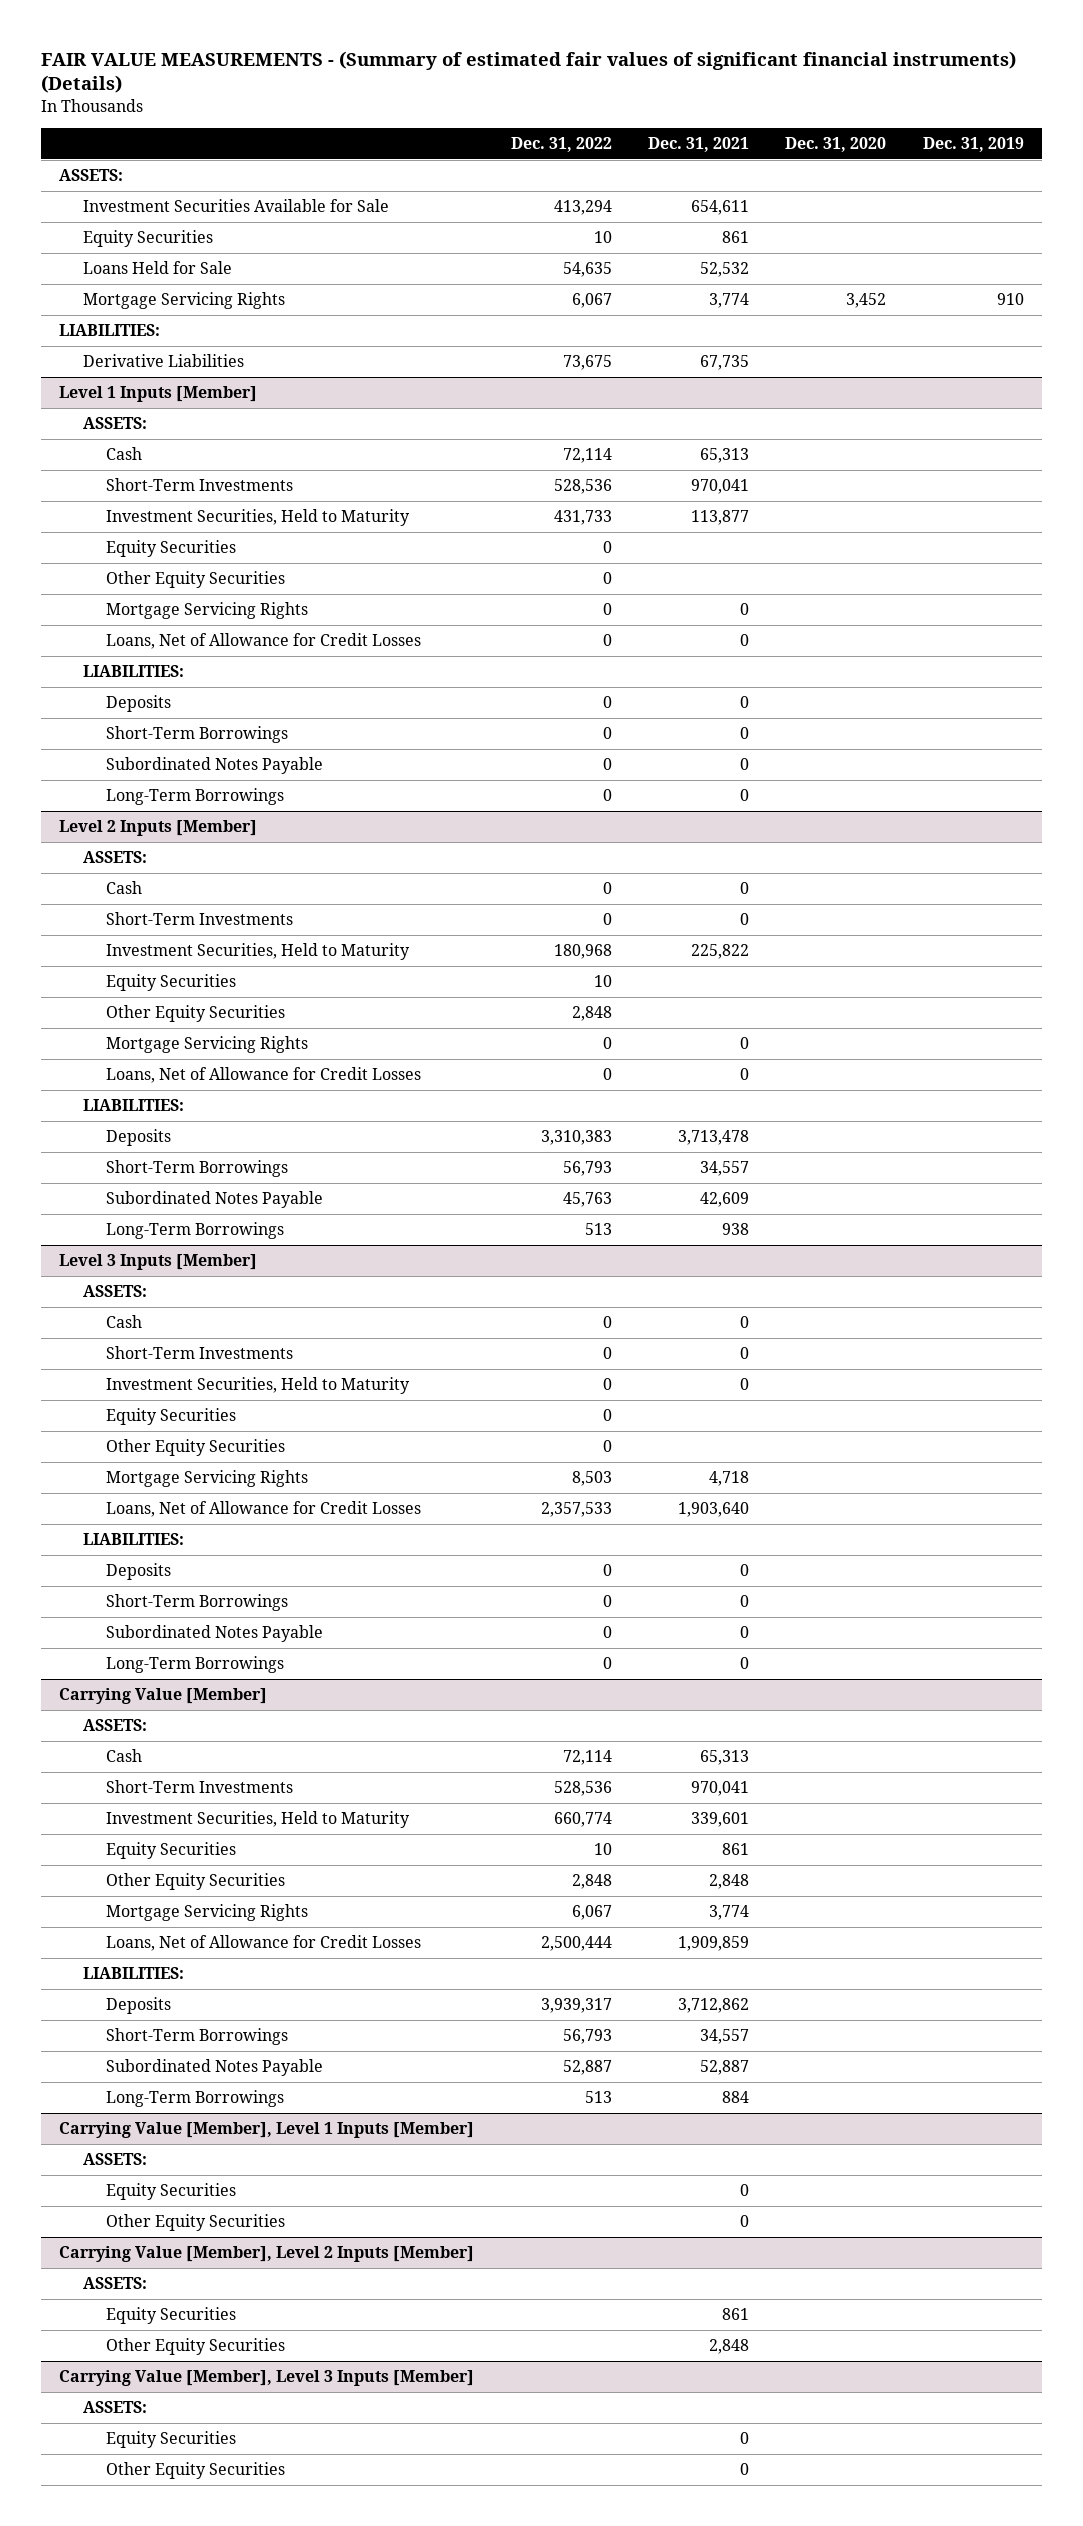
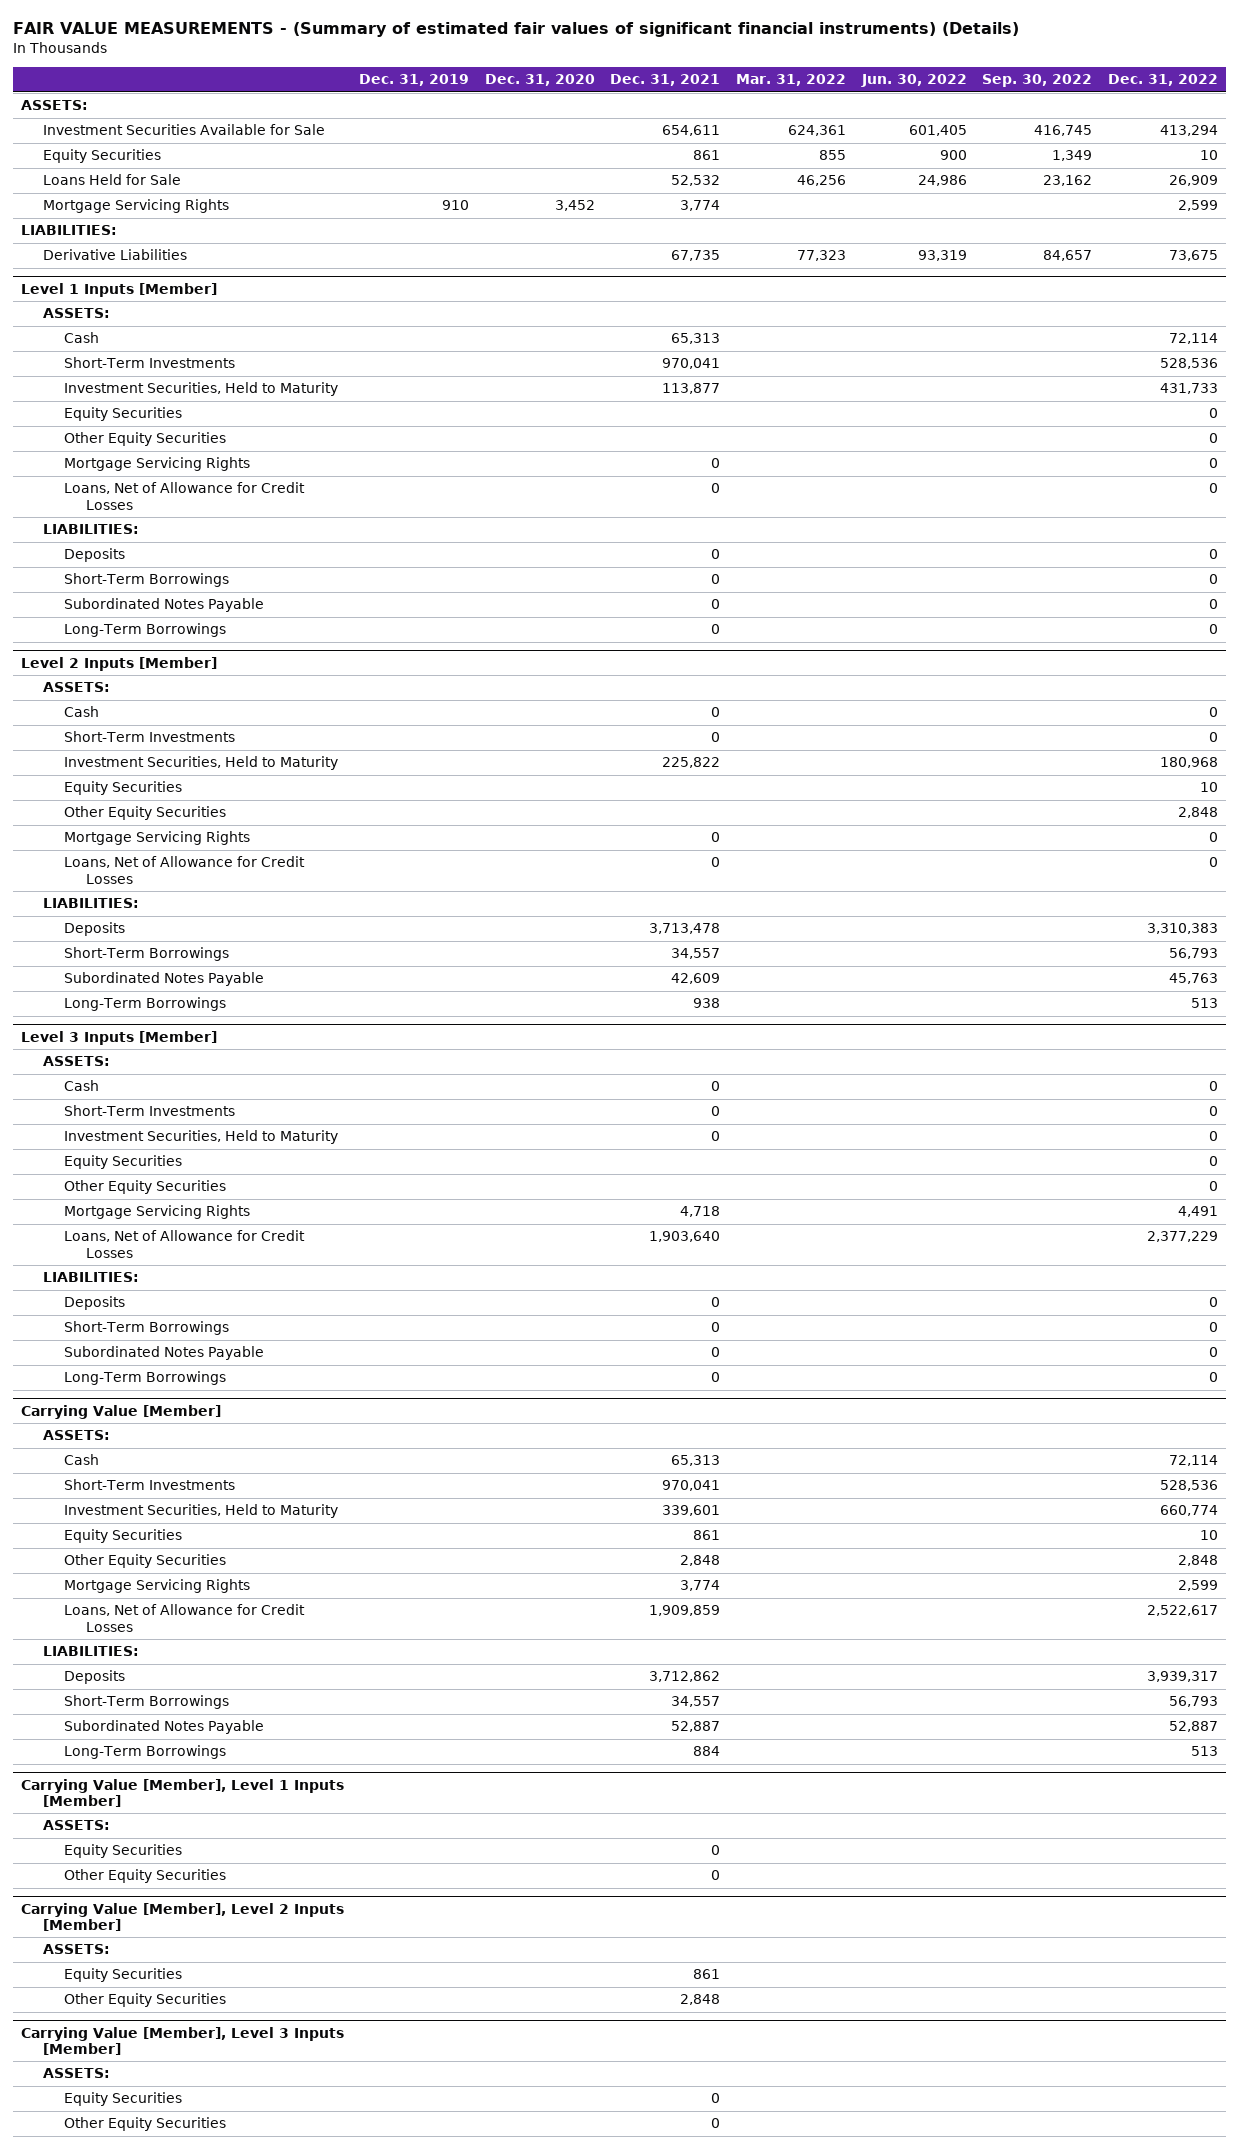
none -> [736,74,847,87] Mar. 31, 2022
none -> [860,74,967,88] Jun. 30, 2022
none -> [982,74,1093,88] Sep. 30, 2022
[562,262,612,278] 54,635 -> [1168,175,1218,187] 26,909
[571,293,612,309] 6,067 -> [1177,200,1218,212] 2,599
[571,1471,612,1487] 8,503 -> [1177,1206,1218,1218] 4,491
[540,1502,612,1518] 2,357,533 -> [1146,1231,1218,1243] 2,377,229
[571,1905,612,1921] 6,067 -> [1177,1580,1218,1592] 2,599
[540,1936,612,1952] 2,500,444 -> [1146,1605,1218,1617] 2,522,617

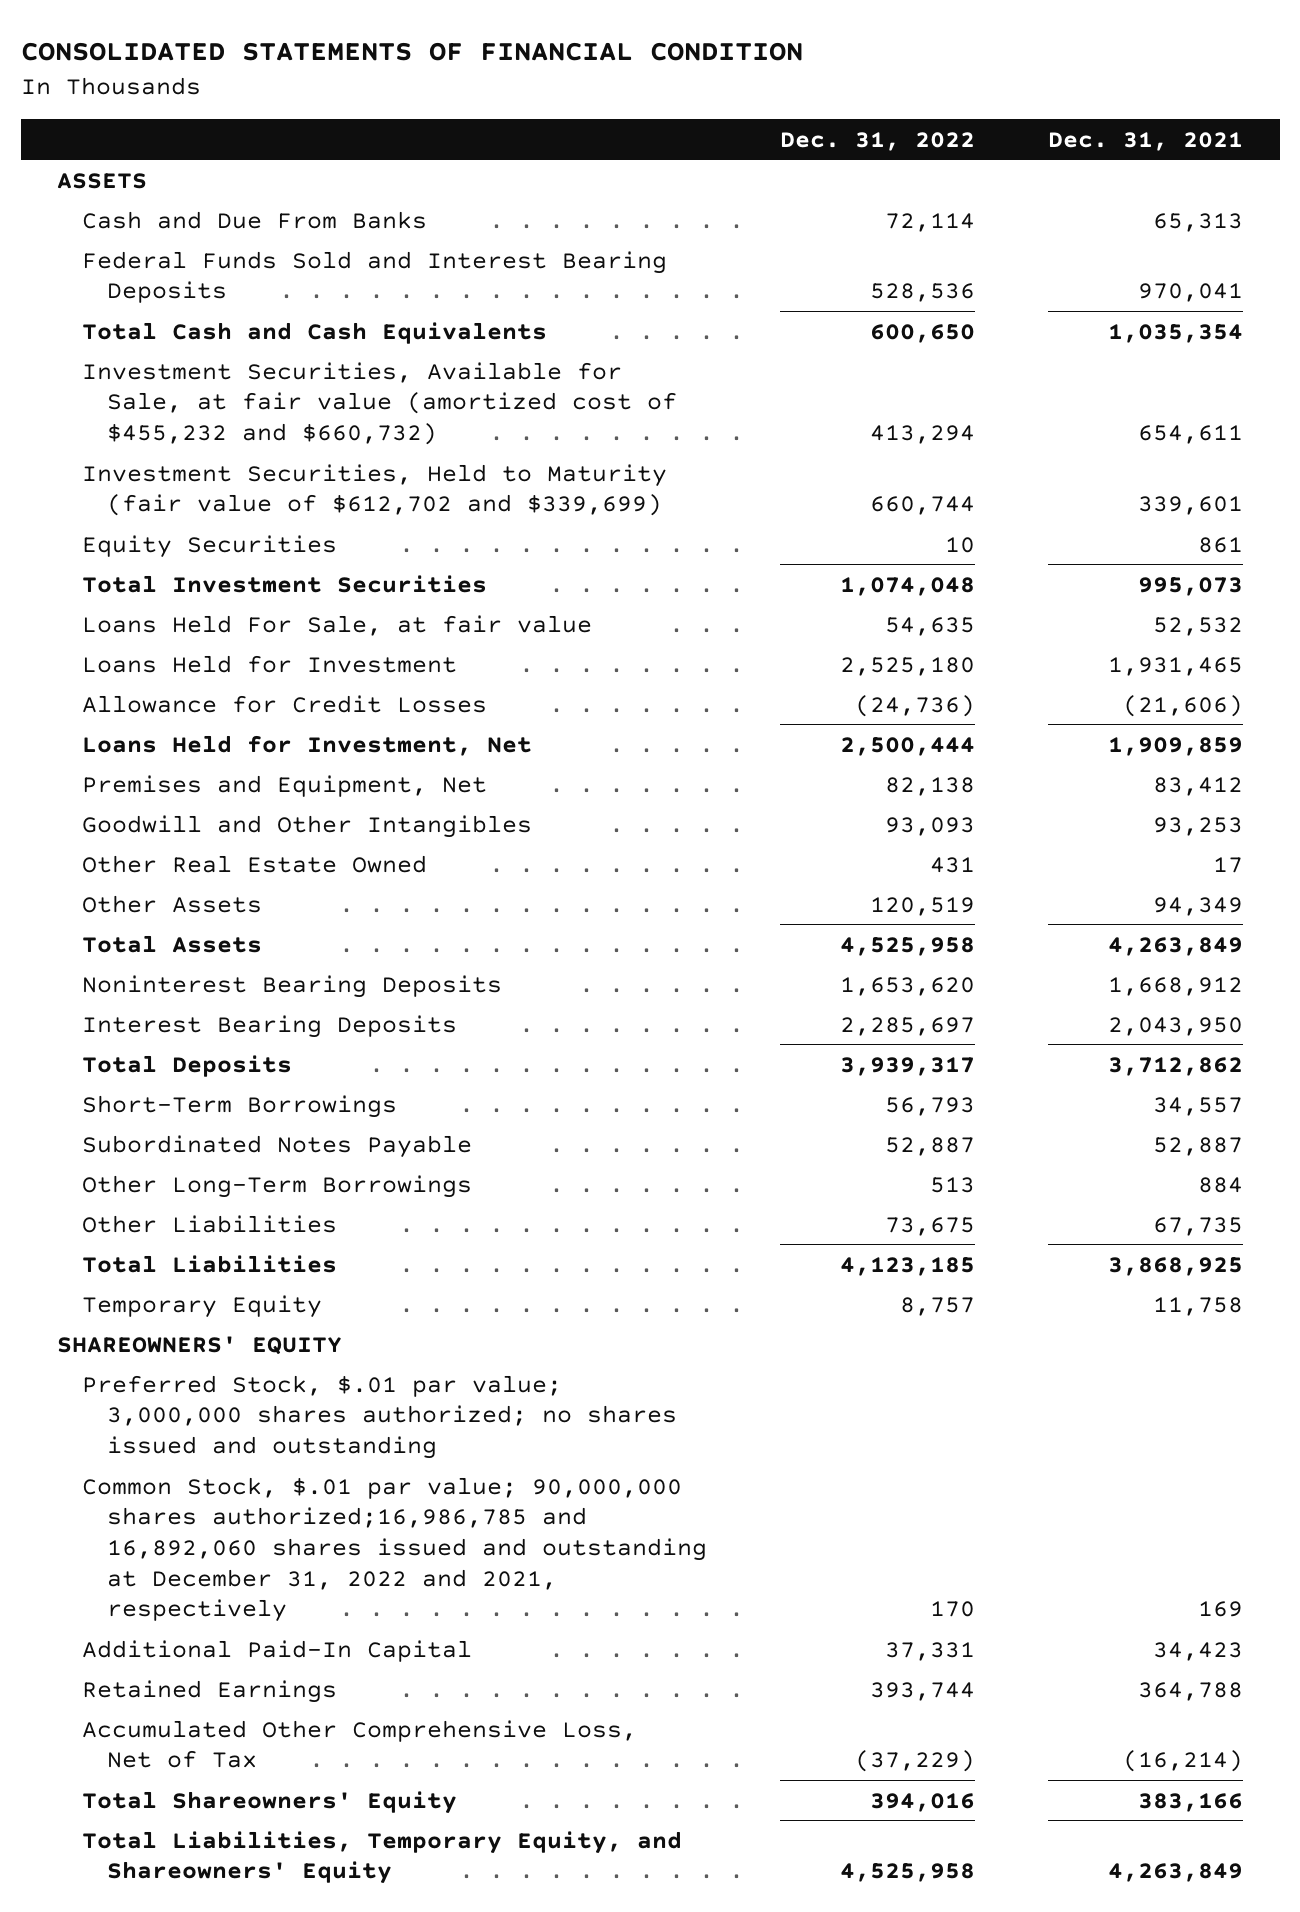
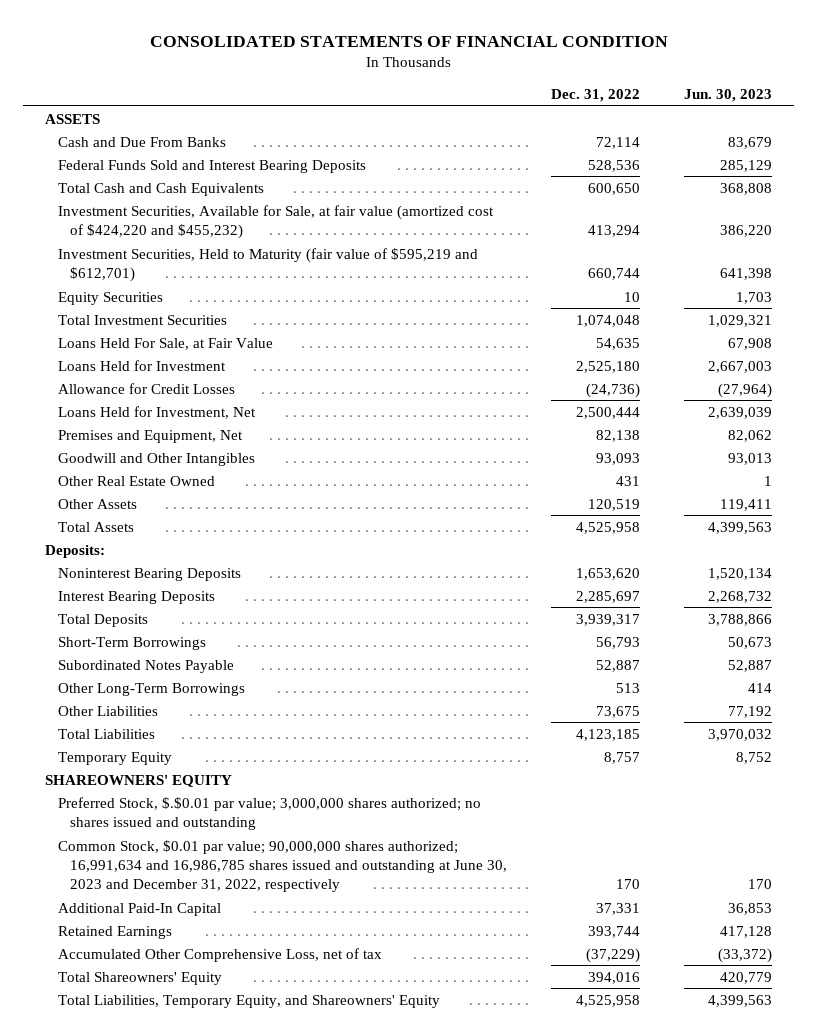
[1048,131,1244,151] Dec. 31, 2021 -> none
none -> [684,89,773,103] Jun. 30, 2023
[82,361,678,445] Investment Securities, Available for Sale, at fair value (amortized cost of $455,232 and $660,732) -> [57,204,494,239] Investment Securities, Available for Sale, at fair value (amortized cost of $424,220 and $455,232)
[82,463,668,517] Investment Securities, Held to Maturity (fair value of $612,702 and $339,699) -> [57,247,478,282] Investment Securities, Held to Maturity (fair value of $595,219 and $612,701)
[82,614,593,636] Loans Held For Sale, at fair value -> [57,337,273,350] Loans Held For Sale, at Fair Value
none -> [45,544,106,558] Deposits:
[82,1374,678,1459] Preferred Stock, $.01 par value; 3,000,000 shares authorized; no shares issued and outstanding -> [57,796,481,830] Preferred Stock, $.$0.01 par value; 3,000,000 shares authorized; no shares issued and outstanding
[82,1476,708,1623] Common Stock, $.01 par value; 90,000,000 shares authorized;16,986,785 and 16,892,060 shares issued and outstanding at December 31, 2022 and 2021, respectively -> [57,839,508,892] Common Stock, $0.01 par value; 90,000,000 shares authorized; 16,991,634 and 16,986,785 shares issued and outstanding at June 30, 2023 and December 31, 2022, respectively
[82,1719,638,1769] Accumulated Other Comprehensive Loss, Net of Tax -> [57,947,382,962] Accumulated Other Comprehensive Loss, net of tax

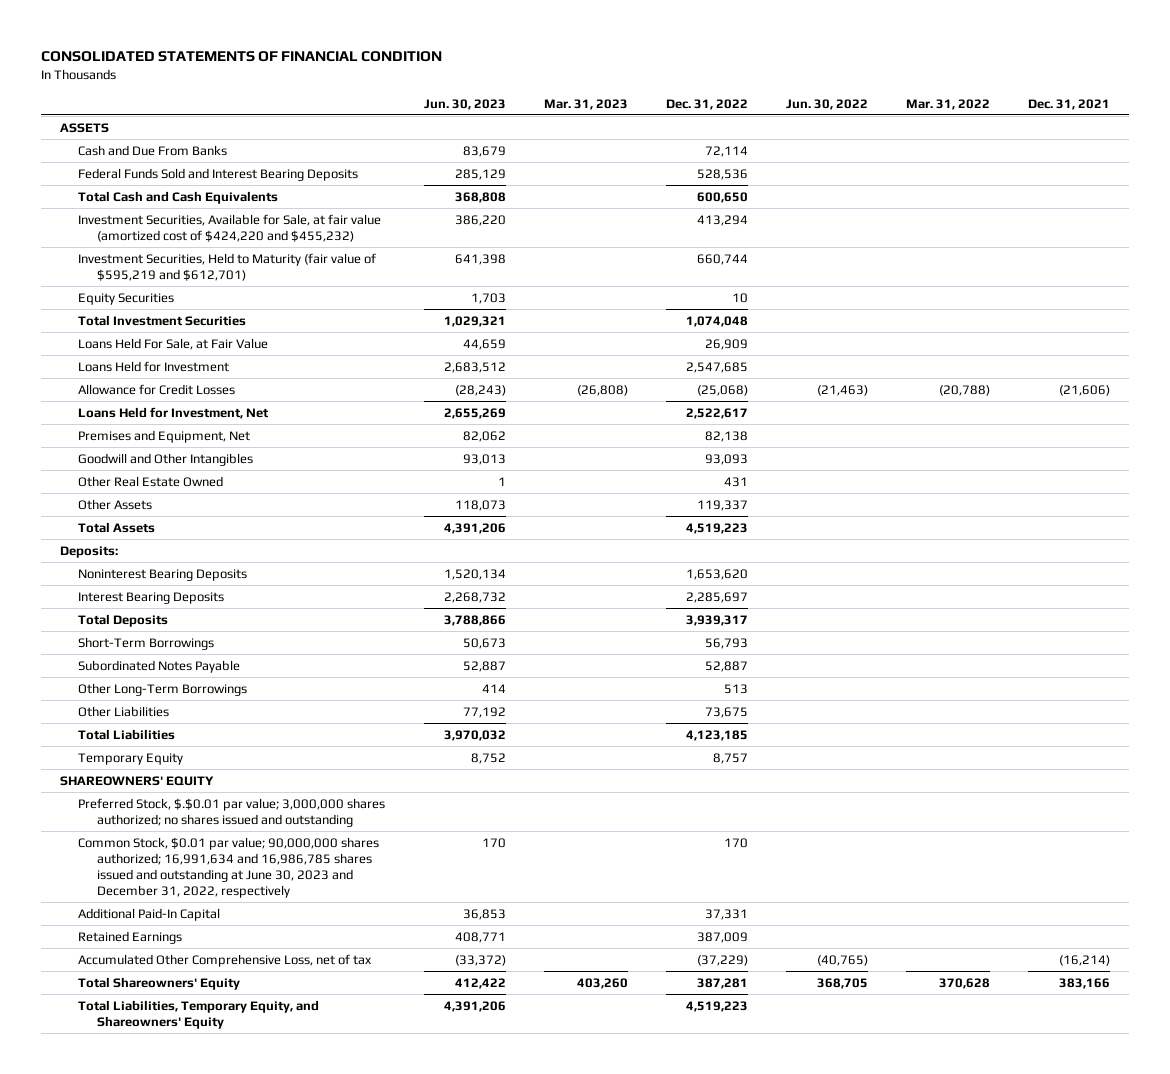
none -> [543,98,628,110] Mar. 31, 2023
none -> [786,98,869,110] Jun. 30, 2022
none -> [906,98,991,110] Mar. 31, 2022
none -> [1028,98,1111,110] Dec. 31, 2021
[596,337,641,350] 54,635 -> [704,338,748,350] 26,909
[728,337,773,350] 67,908 -> [462,338,506,350] 44,659
[576,360,641,373] 2,525,180 -> [685,361,748,373] 2,547,685
[708,360,773,373] 2,667,003 -> [443,361,506,373] 2,683,512
[586,382,641,398] (24,736) -> [696,384,748,396] (25,068)
[718,382,773,398] (27,964) -> [454,384,506,396] (28,243)
[576,406,641,419] 2,500,444 -> [685,407,748,419] 2,522,617
[708,406,773,419] 2,639,039 -> [443,407,506,419] 2,655,269
[588,498,641,511] 120,519 -> [696,499,748,511] 119,337
[720,498,773,511] 119,411 -> [454,499,506,511] 118,073
[576,521,641,534] 4,525,958 -> [685,522,748,534] 4,519,223
[708,521,773,534] 4,399,563 -> [443,522,506,534] 4,391,206
[588,925,641,938] 393,744 -> [696,931,748,943] 387,009
[720,925,773,938] 417,128 -> [454,931,506,943] 408,771
[588,971,641,984] 394,016 -> [696,977,748,989] 387,281
[720,971,773,984] 420,779 -> [454,977,506,989] 412,422
[576,994,641,1007] 4,525,958 -> [685,1000,748,1012] 4,519,223
[708,994,773,1007] 4,399,563 -> [443,1000,506,1012] 4,391,206

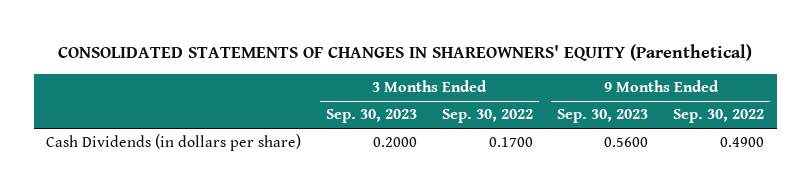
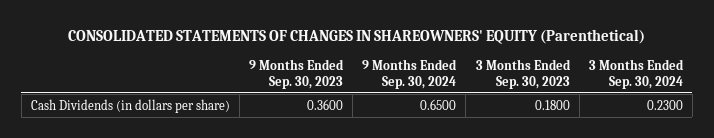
[441,109,533,124] Sep. 30, 2022 -> none
[673,109,765,124] Sep. 30, 2022 -> none
none -> [362,58,458,89] 9 Months Ended Sep. 30, 2024
none -> [588,58,684,89] 3 Months Ended Sep. 30, 2024
[373,137,418,148] 0.2000 -> [534,99,570,110] 0.1800
[604,137,649,148] 0.5600 -> [307,98,344,110] 0.3600

